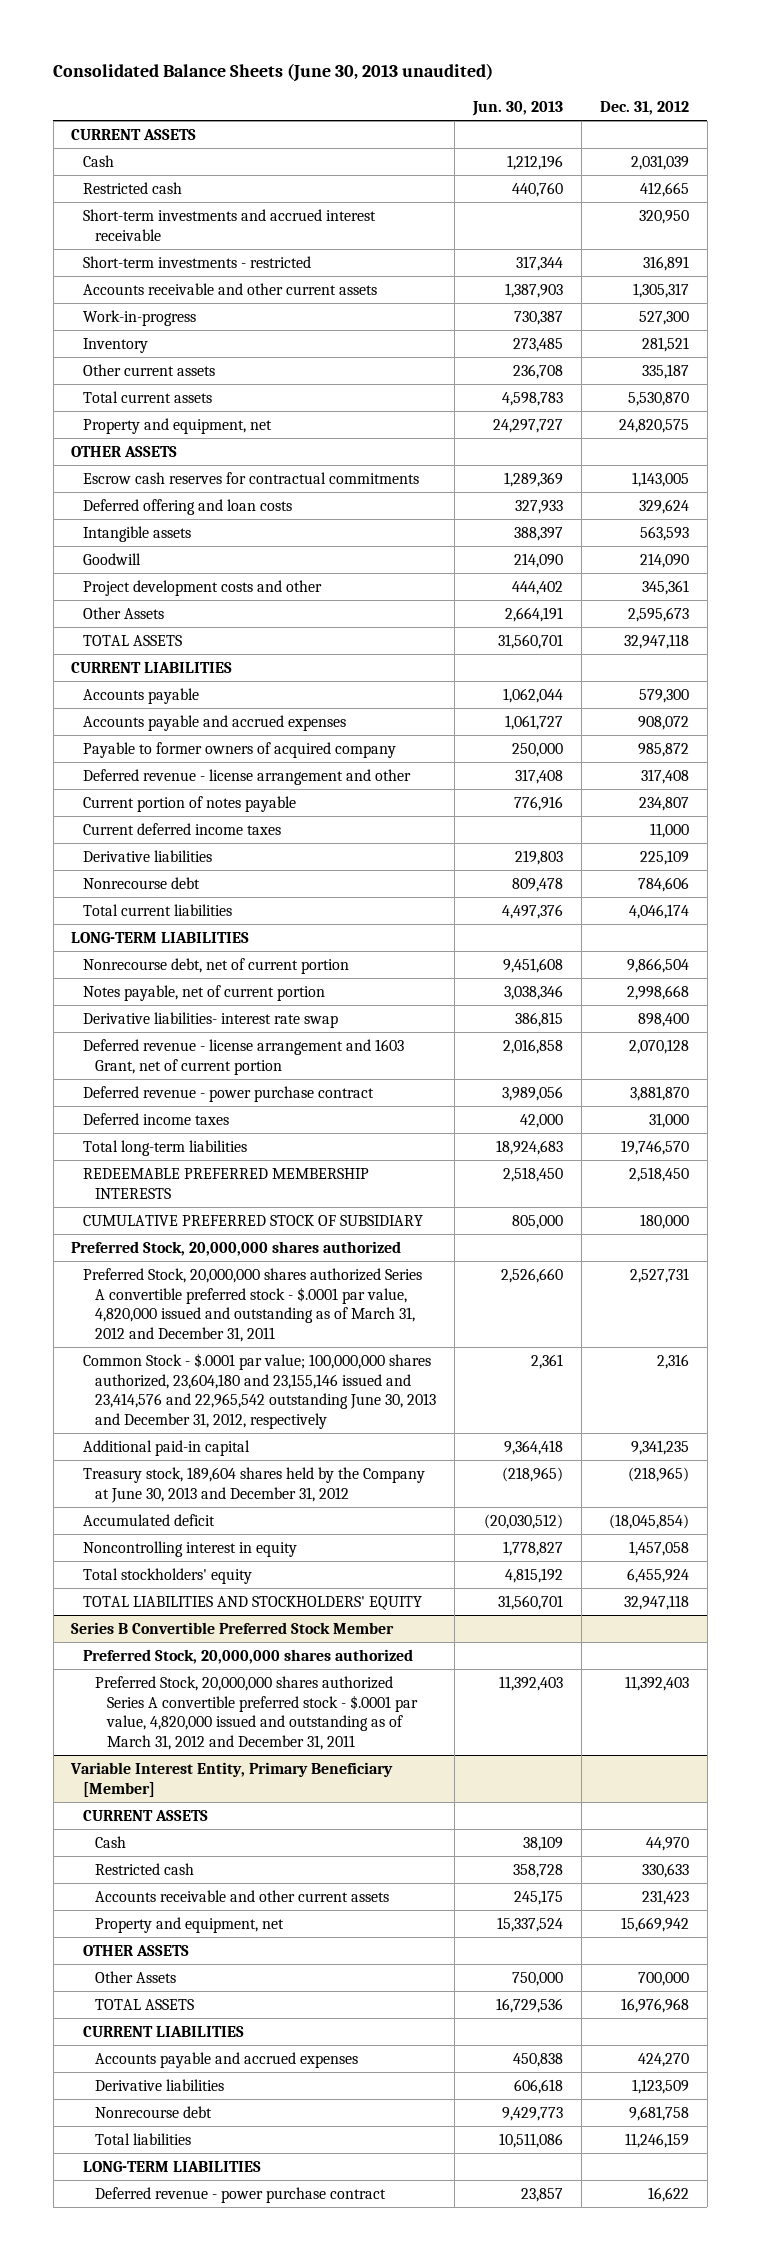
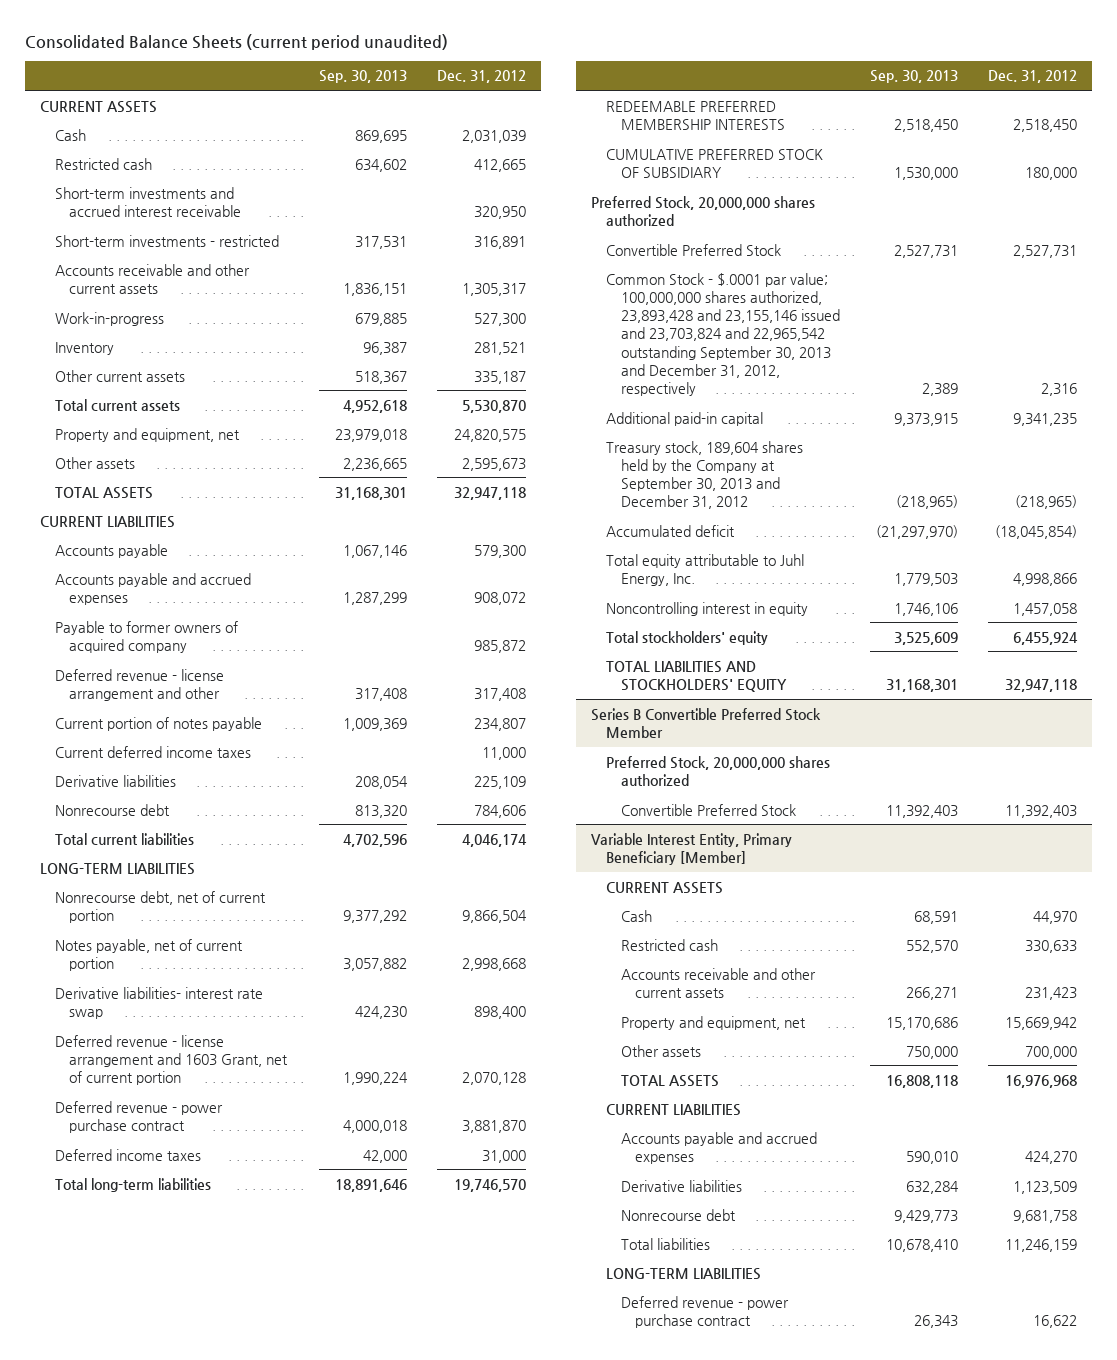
[53,63,494,83] Consolidated Balance Sheets (June 30, 2013 unaudited) -> [24,33,448,50] Consolidated Balance Sheets (current period unaudited)
[472,101,564,117] Jun. 30, 2013 -> none
none -> [318,70,407,84] Sep. 30, 2013
[71,445,178,457] OTHER ASSETS -> none
[83,471,420,484] Escrow cash reserves for contractual commitments -> none
[83,498,293,515] Deferred offering and loan costs -> none
[83,525,192,542] Intangible assets -> none
[83,552,142,565] Goodwill -> none
[83,579,323,596] Project development costs and other -> none
[83,606,165,619] Other Assets -> [54,456,135,469] Other assets
[83,1267,423,1342] Preferred Stock, 20,000,000 shares authorized Series A convertible preferred stock - $.0001 par value, 4,820,000 issued and outstanding as of March 31, 2012 and December 31, 2011 -> [605,243,781,256] Convertible Preferred Stock
[83,1352,437,1429] Common Stock - $.0001 par value; 100,000,000 shares authorized, 23,604,180 and 23,155,146 issued and 23,414,576 and 22,965,542 outstanding June 30, 2013 and December 31, 2012, respectively -> [605,272,840,396] Common Stock - $.0001 par value; 100,000,000 shares authorized, 23,893,428 and 23,155,146 issued and 23,703,824 and 22,965,542 outstanding September 30, 2013 and December 31, 2012, respectively
[83,1466,426,1503] Treasury stock, 189,604 shares held by the Company at June 30, 2013 and December 31, 2012 -> [605,440,803,510] Treasury stock, 189,604 shares held by the Company at September 30, 2013 and December 31, 2012
none -> [605,553,804,586] Total equity attributable to Juhl Energy, Inc.
[95,1675,419,1750] Preferred Stock, 20,000,000 shares authorized Series A convertible preferred stock - $.0001 par value, 4,820,000 issued and outstanding as of March 31, 2012 and December 31, 2011 -> [620,803,796,816] Convertible Preferred Stock
[83,1944,190,1956] OTHER ASSETS -> none
[95,1970,177,1983] Other Assets -> [620,1044,701,1057] Other assets

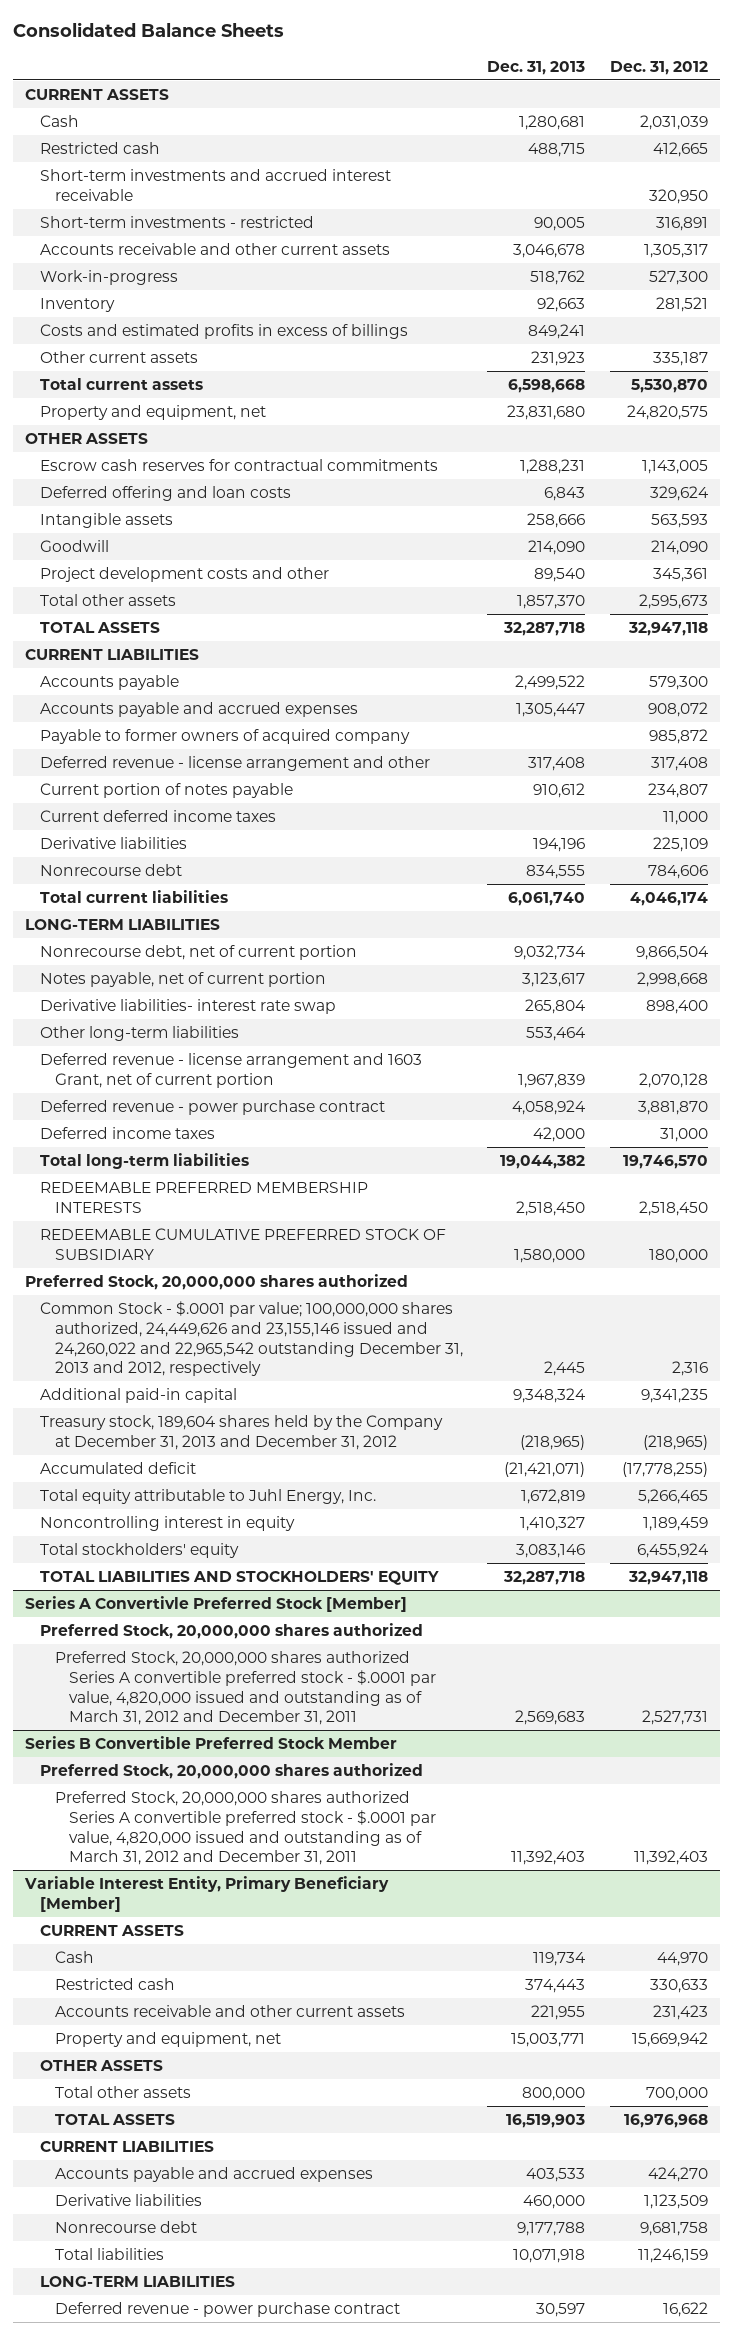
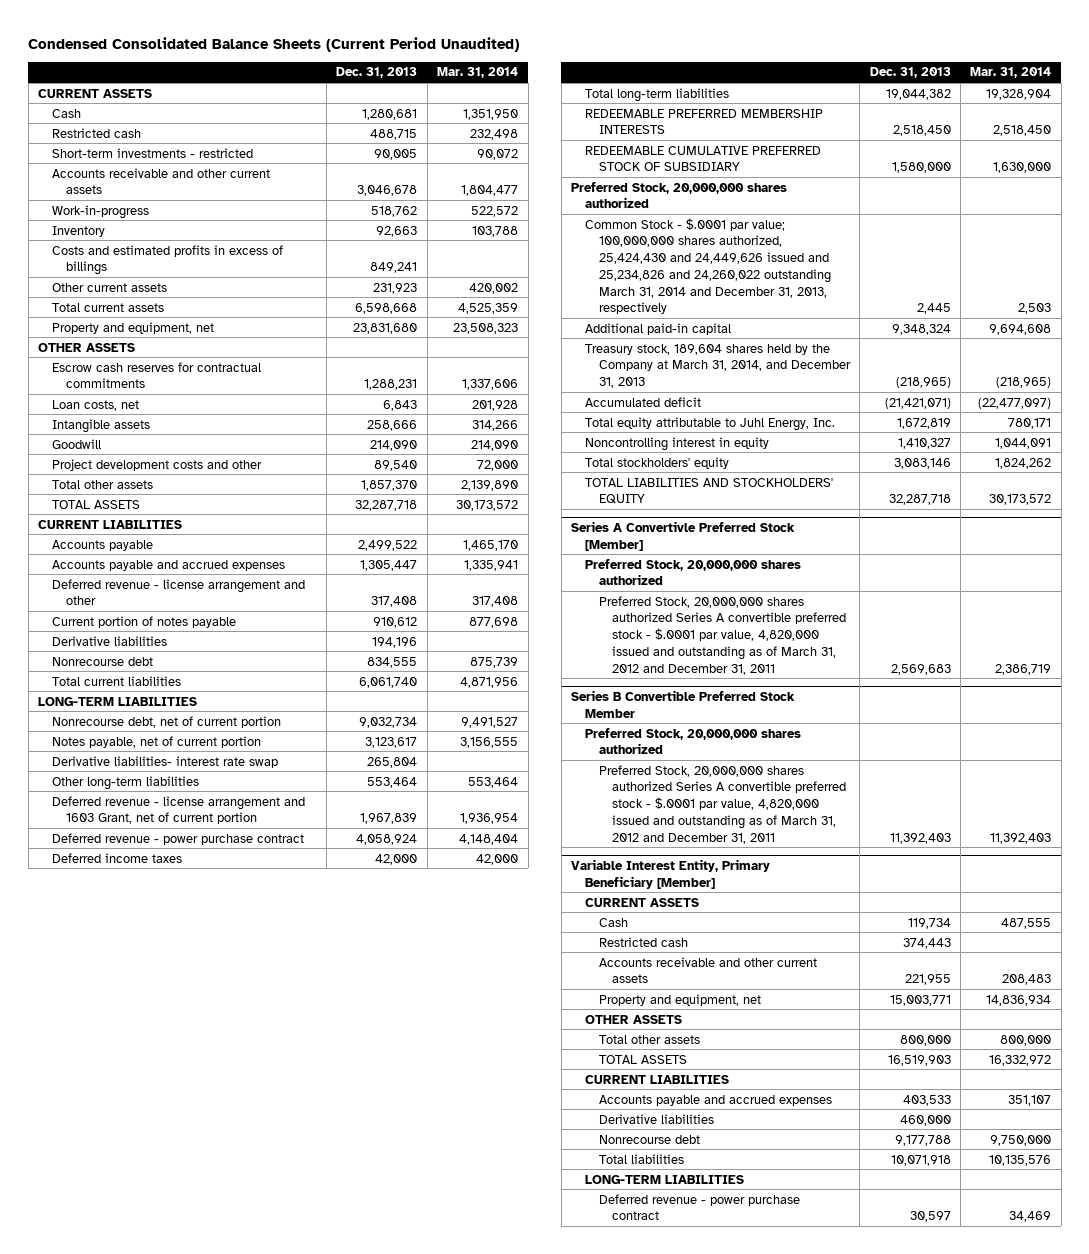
[12,22,284,38] Consolidated Balance Sheets -> [28,36,520,52] Condensed Consolidated Balance Sheets (Current Period Unaudited)
[609,60,708,75] Dec. 31, 2012 -> none
none -> [437,67,519,79] Mar. 31, 2014
[39,169,391,201] Short-term investments and accrued interest receivable -> none
[39,486,291,502] Deferred offering and loan costs -> [51,399,139,411] Loan costs, net
[39,729,410,745] Payable to former owners of acquired company -> none
[39,810,276,823] Current deferred income taxes -> none
[39,1301,463,1377] Common Stock - $.0001 par value; 100,000,000 shares authorized, 24,449,626 and 23,155,146 issued and 24,260,022 and 22,965,542 outstanding December 31, 2013 and 2012, respectively -> [584,217,831,315] Common Stock - $.0001 par value; 100,000,000 shares authorized, 25,424,430 and 24,449,626 issued and 25,234,826 and 24,260,022 outstanding March 31, 2014 and December 31, 2013, respectively
[39,1415,443,1450] Treasury stock, 189,604 shares held by the Company at December 31, 2013 and December 31, 2012 -> [584,343,851,389] Treasury stock, 189,604 shares held by the Company at March 31, 2014, and December 31, 2013

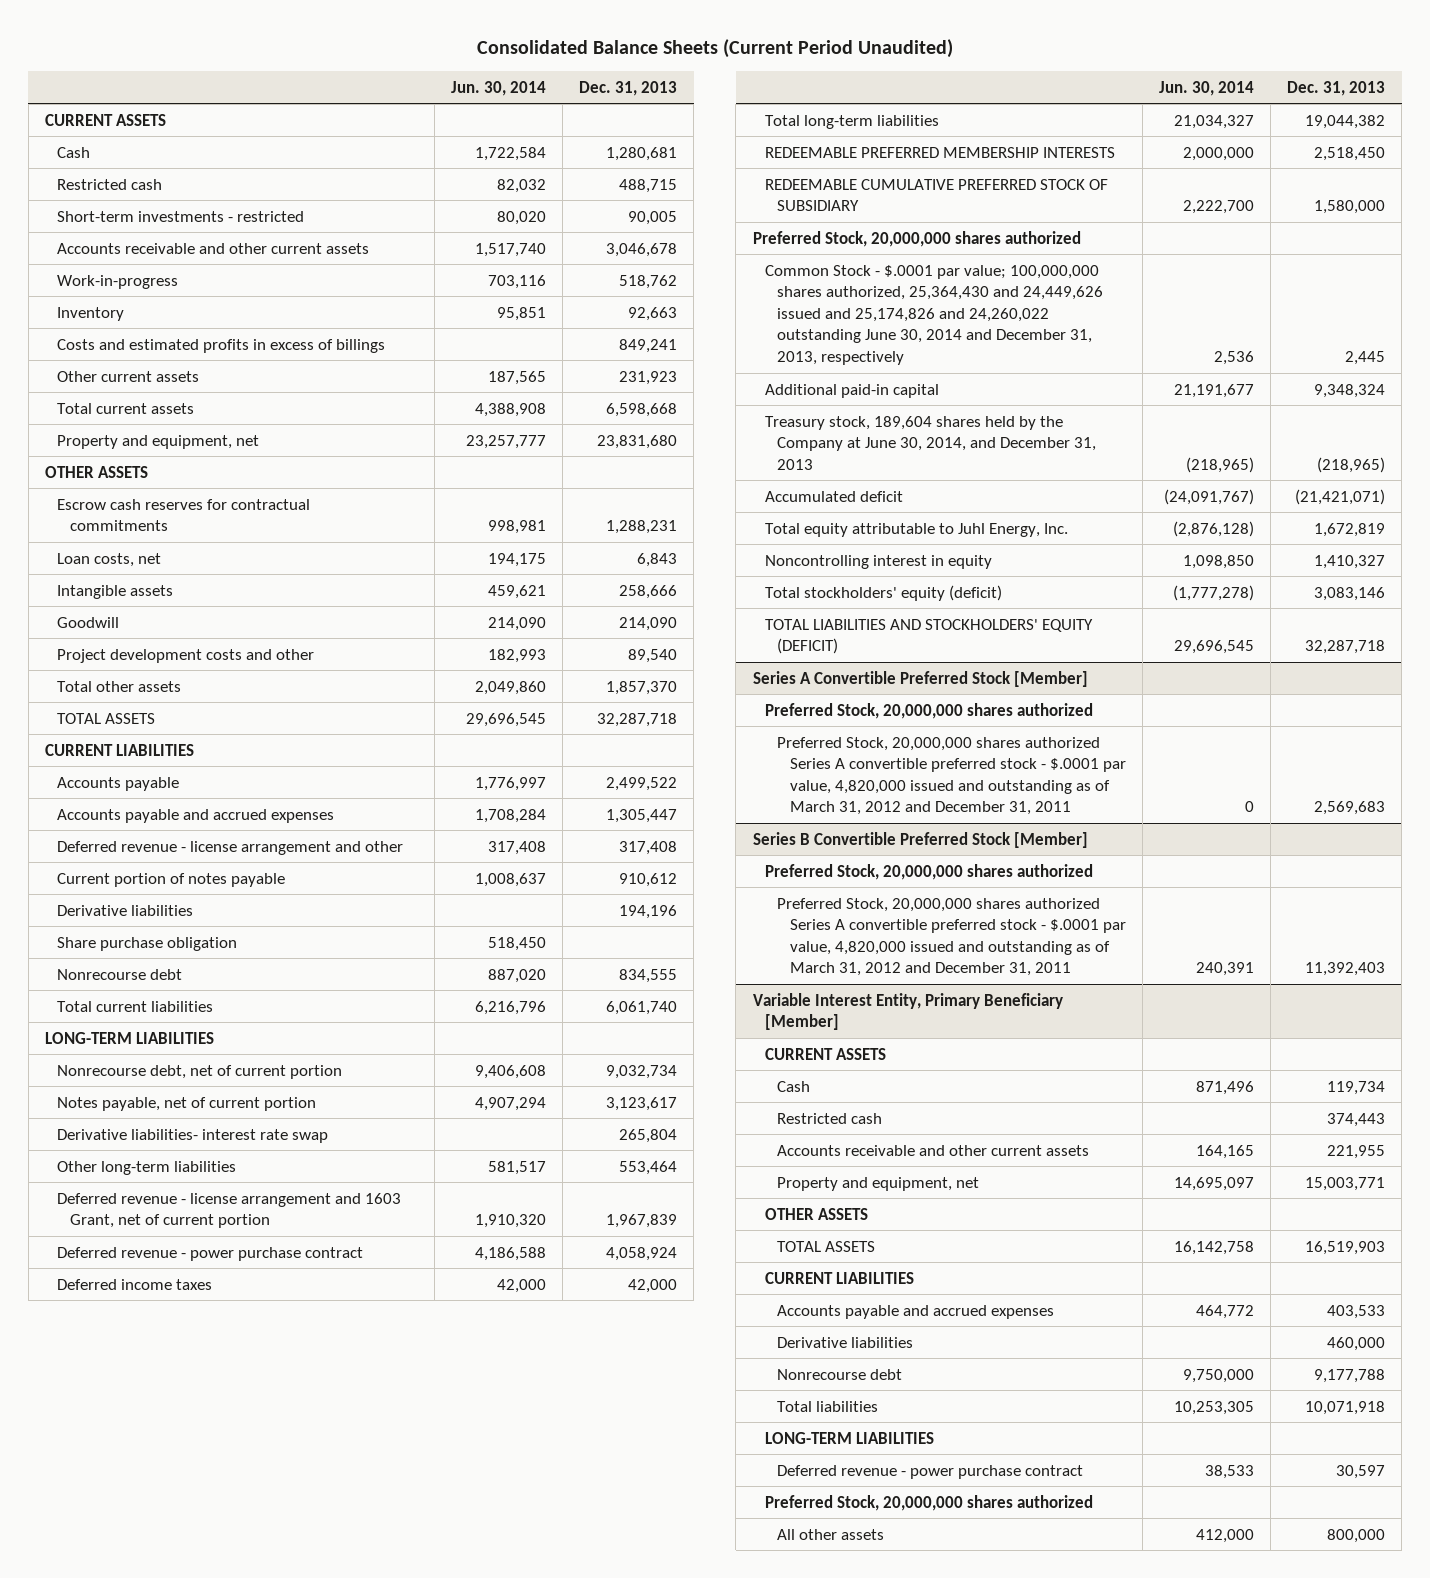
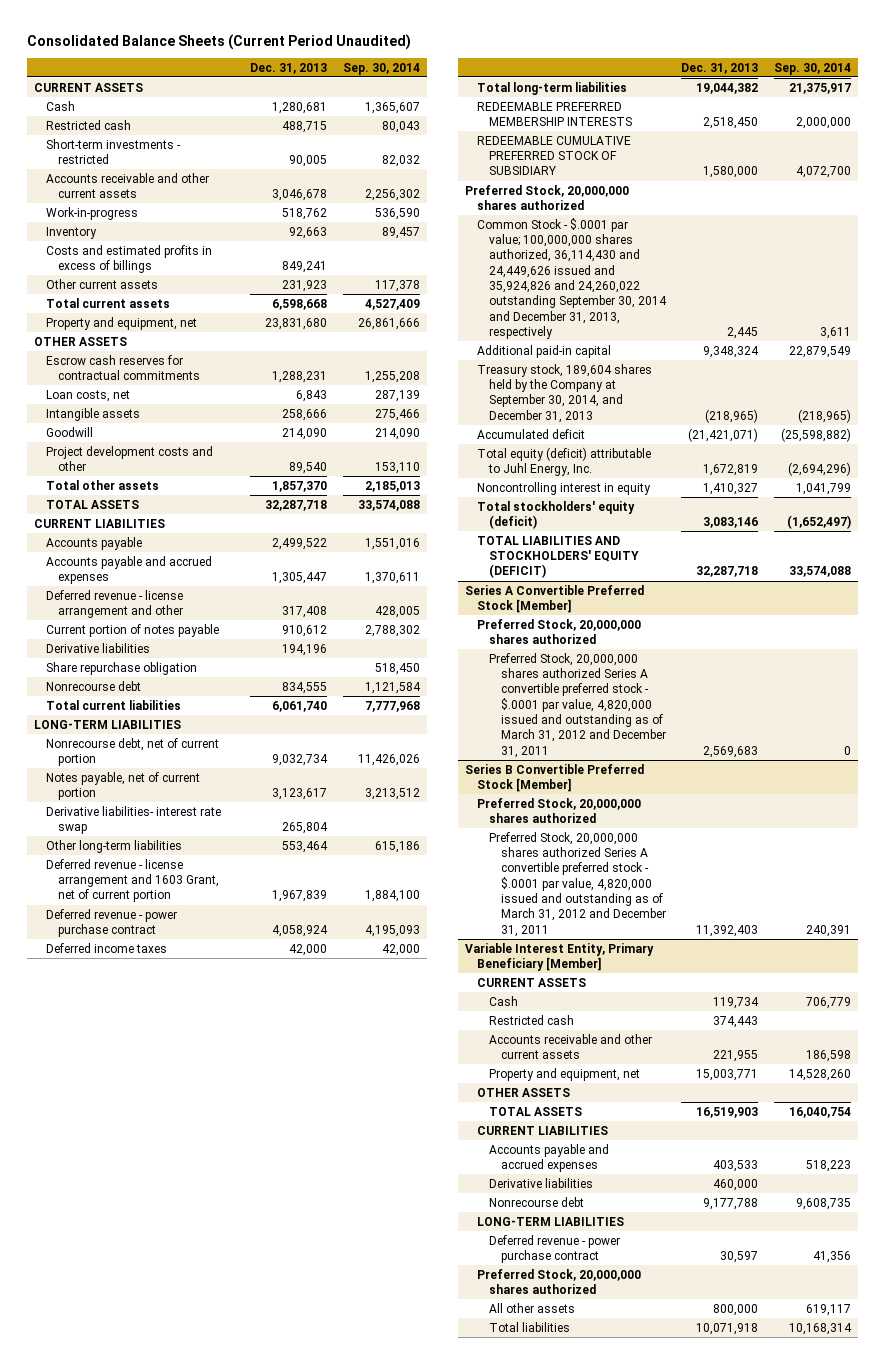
[451,80,547,96] Jun. 30, 2014 -> none
none -> [342,62,420,75] Sep. 30, 2014
[57,936,238,951] Share purchase obligation -> [46,661,198,675] Share repurchase obligation
[764,264,1104,365] Common Stock - $.0001 par value; 100,000,000 shares authorized, 25,364,430 and 24,449,626 issued and 25,174,826 and 24,260,022 outstanding June 30, 2014 and December 31, 2013, respectively -> [477,217,668,339] Common Stock - $.0001 par value; 100,000,000 shares authorized, 36,114,430 and 24,449,626 issued and 35,924,826 and 24,260,022 outstanding September 30, 2014 and December 31, 2013, respectively
[764,415,1097,470] Treasury stock, 189,604 shares held by the Company at June 30, 2014, and December 31, 2013 -> [477,363,653,423] Treasury stock, 189,604 shares held by the Company at September 30, 2014, and December 31, 2013
[764,522,1068,537] Total equity attributable to Juhl Energy, Inc. -> [477,446,652,477] Total equity (deficit) attributable to Juhl Energy, Inc.
[777,1400,879,1412] Total liabilities -> [489,1321,571,1332] Total liabilities

